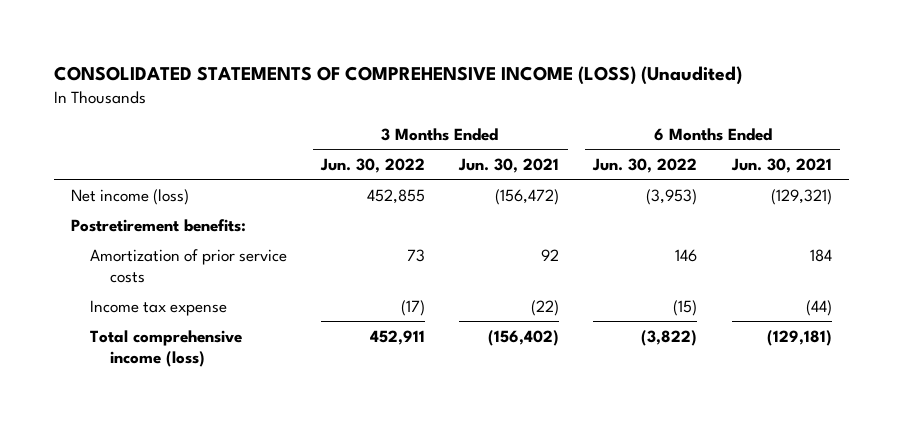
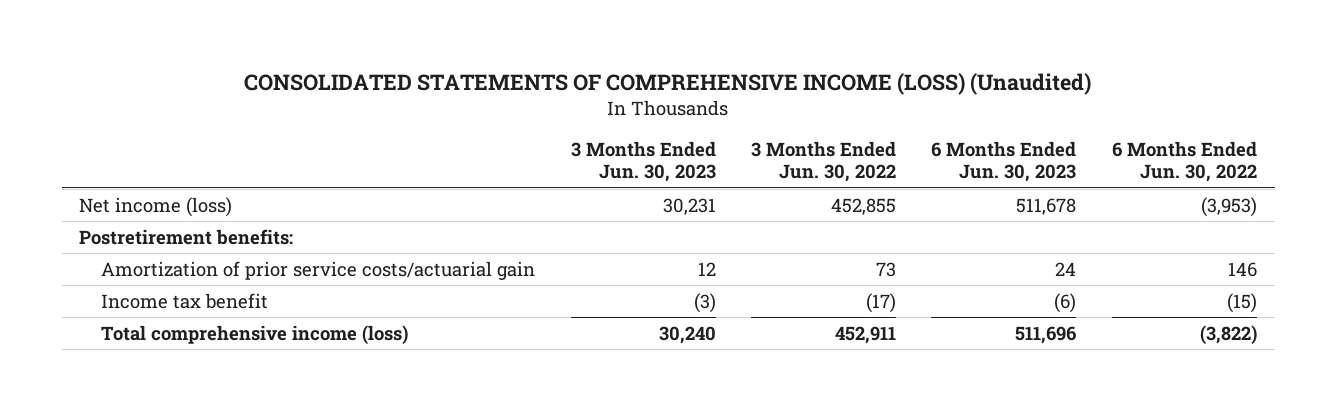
[458,158,560,174] Jun. 30, 2021 -> none
[730,158,832,174] Jun. 30, 2021 -> none
none -> [570,141,716,183] 3 Months Ended Jun. 30, 2023
none -> [931,141,1077,183] 6 Months Ended Jun. 30, 2023
[90,248,288,283] Amortization of prior service costs -> [101,260,536,280] Amortization of prior service costs/actuarial gain
[90,299,228,316] Income tax expense -> [101,292,269,309] Income tax benefit

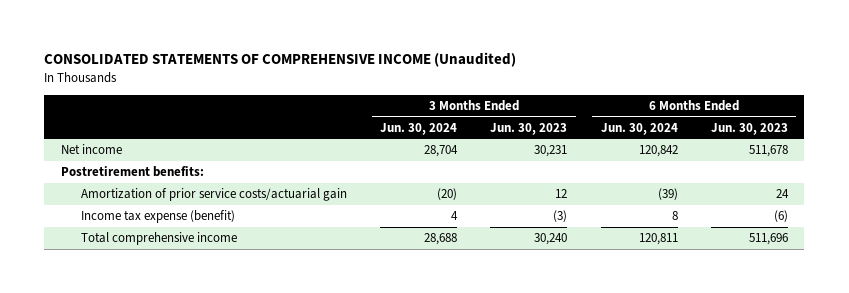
[244,73,1092,96] CONSOLIDATED STATEMENTS OF COMPREHENSIVE INCOME (LOSS) (Unaudited) -> [44,52,517,68] CONSOLIDATED STATEMENTS OF COMPREHENSIVE INCOME (Unaudited)
[751,141,897,183] 3 Months Ended Jun. 30, 2022 -> none
[1111,141,1257,183] 6 Months Ended Jun. 30, 2022 -> none
none -> [380,122,458,135] Jun. 30, 2024
none -> [600,122,678,135] Jun. 30, 2024
[79,196,233,217] Net income (loss) -> [60,144,122,155] Net income
[101,292,269,309] Income tax benefit -> [81,210,236,224] Income tax expense (benefit)
[101,324,409,345] Total comprehensive income (loss) -> [81,232,238,246] Total comprehensive income

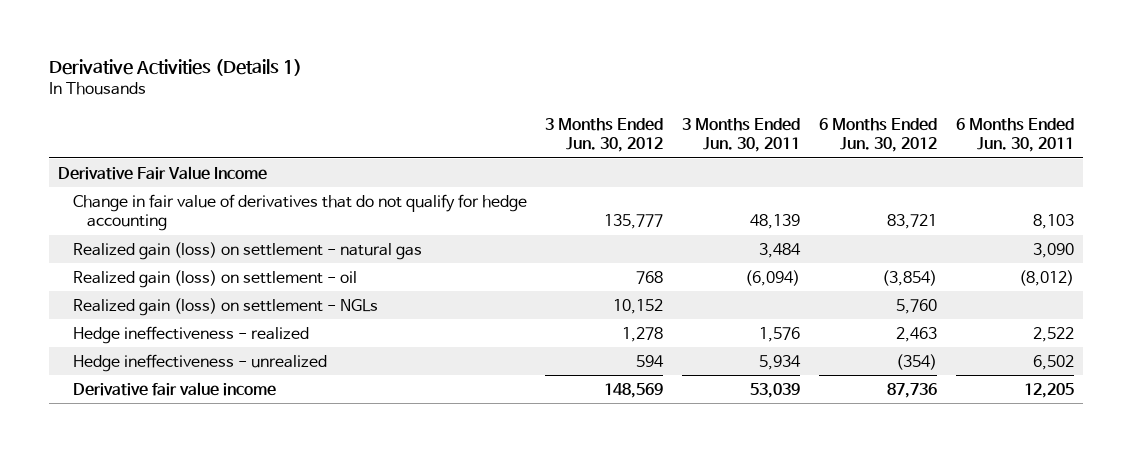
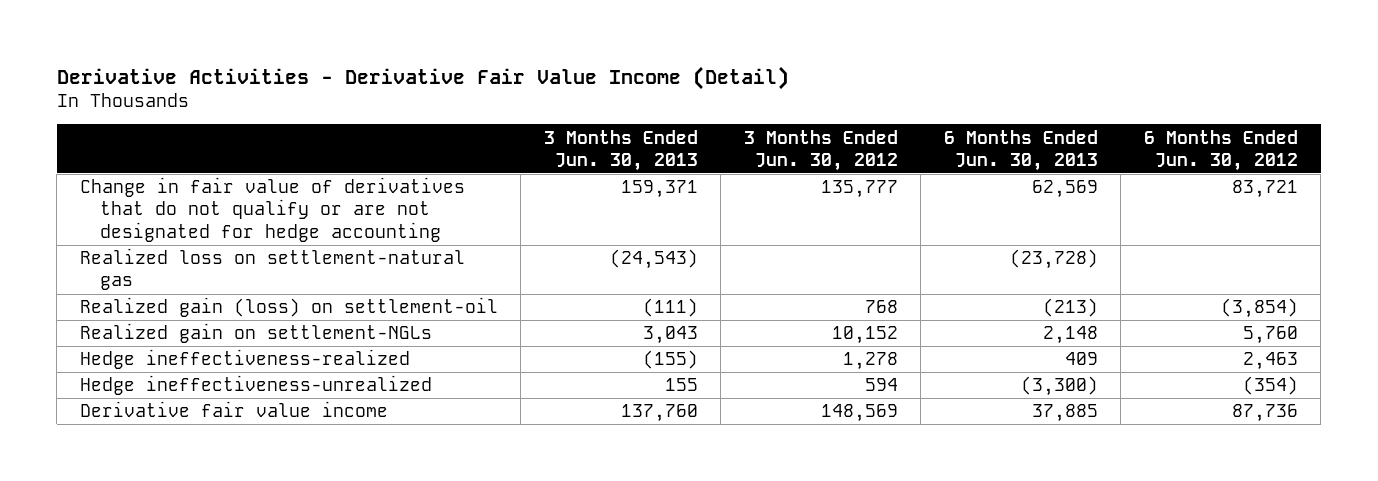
[48,59,302,77] Derivative Activities (Details 1) -> [56,65,789,90] Derivative Activities - Derivative Fair Value Income (Detail)
[682,117,801,153] 3 Months Ended Jun. 30, 2011 -> none
[955,117,1074,153] 6 Months Ended Jun. 30, 2011 -> none
none -> [543,129,698,171] 3 Months Ended Jun. 30, 2013
none -> [943,129,1098,171] 6 Months Ended Jun. 30, 2013
[58,165,268,180] Derivative Fair Value Income -> none
[72,193,527,232] Change in fair value of derivatives that do not qualify for hedge accounting -> [79,177,465,242] Change in fair value of derivatives that do not qualify or are not designated for hedge accounting
[72,241,422,260] Realized gain (loss) on settlement - natural gas -> [79,248,465,291] Realized loss on settlement-natural gas
[72,269,357,288] Realized gain (loss) on settlement - oil -> [79,297,498,318] Realized gain (loss) on settlement-oil
[72,297,378,316] Realized gain (loss) on settlement - NGLs -> [79,323,432,344] Realized gain on settlement-NGLs
[72,325,309,344] Hedge ineffectiveness - realized -> [79,349,410,370] Hedge ineffectiveness-realized
[72,353,327,372] Hedge ineffectiveness - unrealized -> [79,375,432,396] Hedge ineffectiveness-unrealized

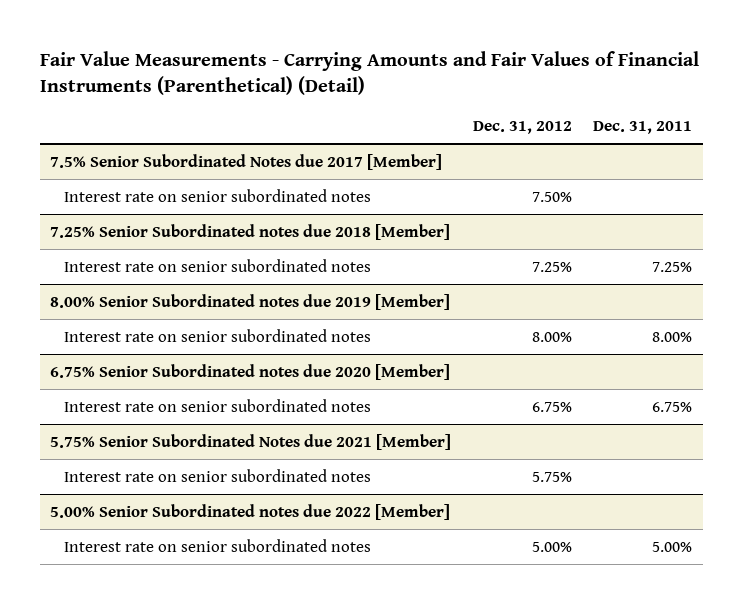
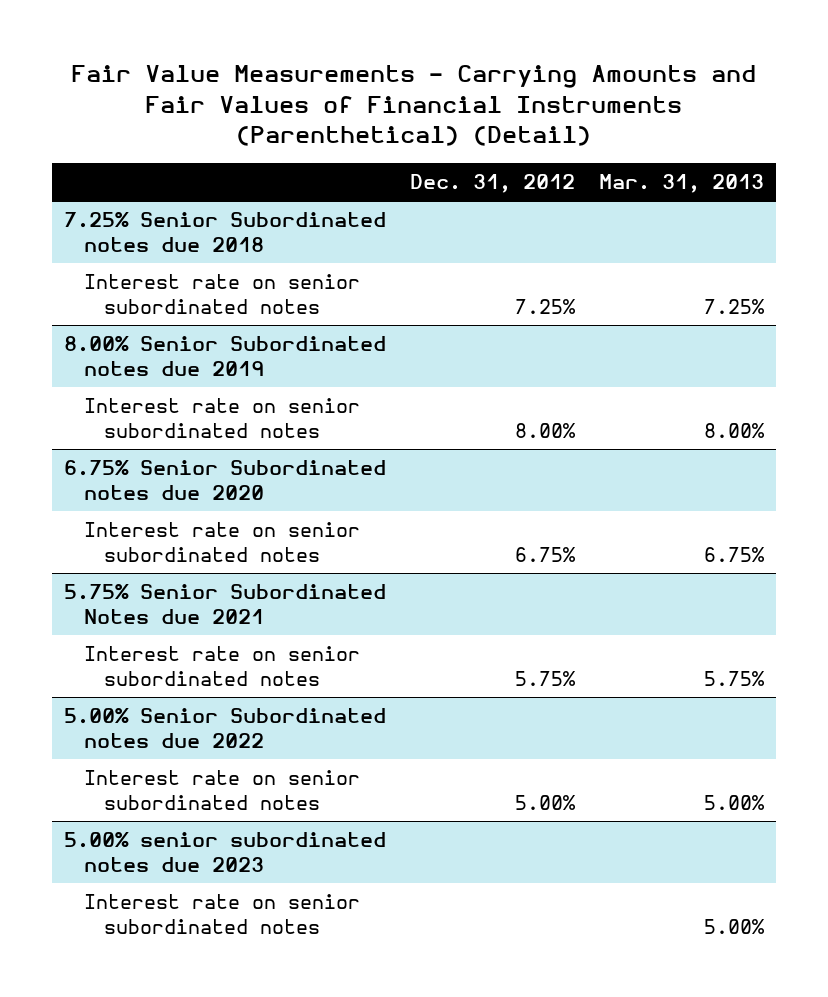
[592,121,692,135] Dec. 31, 2011 -> none
none -> [598,174,764,194] Mar. 31, 2013
[50,153,443,170] 7.5% Senior Subordinated Notes due 2017 [Member] -> none
[63,188,371,202] Interest rate on senior subordinated notes -> none
[50,223,451,240] 7.25% Senior Subordinated notes due 2018 [Member] -> [63,212,386,252] 7.25% Senior Subordinated notes due 2018
[50,293,451,310] 8.00% Senior Subordinated notes due 2019 [Member] -> [63,336,386,376] 8.00% Senior Subordinated notes due 2019
[50,363,451,380] 6.75% Senior Subordinated notes due 2020 [Member] -> [63,460,386,500] 6.75% Senior Subordinated notes due 2020
[50,433,452,450] 5.75% Senior Subordinated Notes due 2021 [Member] -> [63,584,386,624] 5.75% Senior Subordinated Notes due 2021
[50,503,451,520] 5.00% Senior Subordinated notes due 2022 [Member] -> [63,708,386,748] 5.00% Senior Subordinated notes due 2022
none -> [63,832,386,872] 5.00% senior subordinated notes due 2023
none -> [83,894,360,934] Interest rate on senior subordinated notes

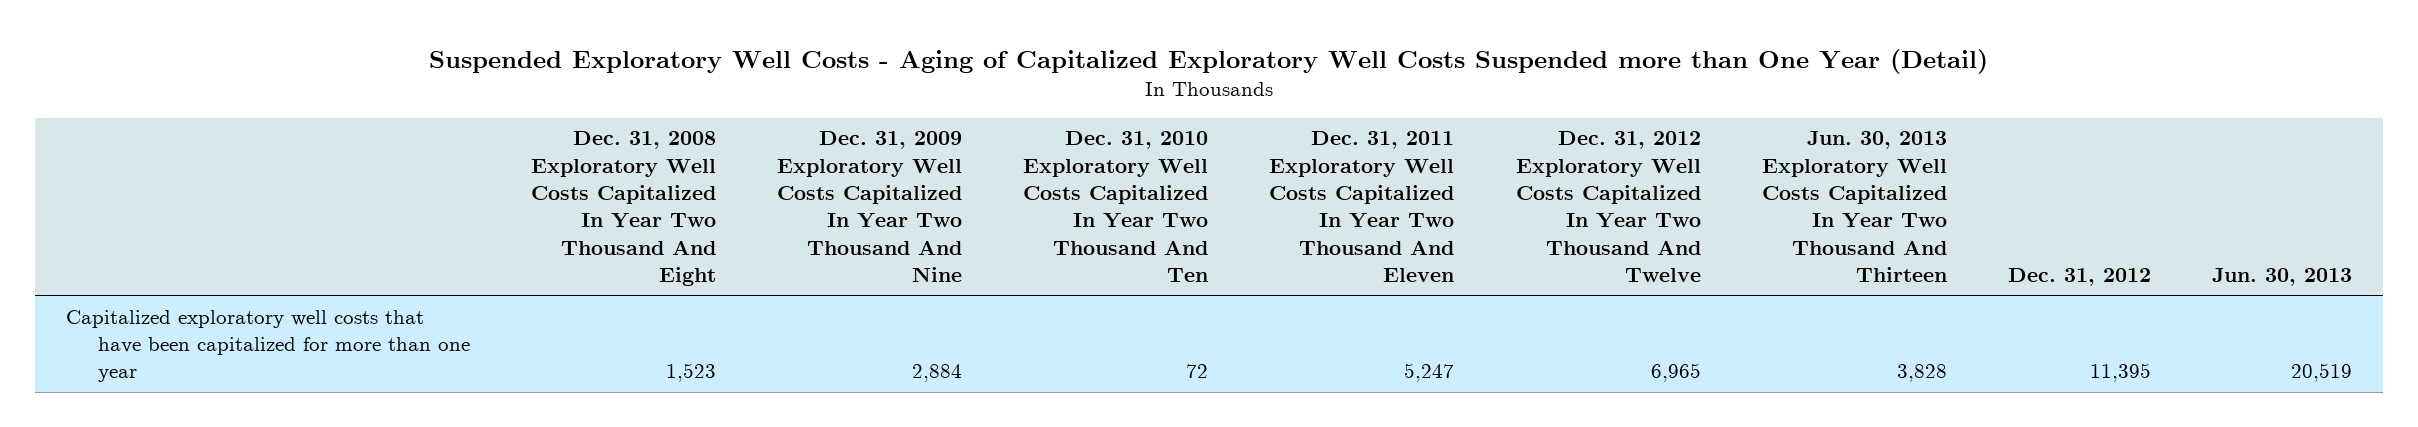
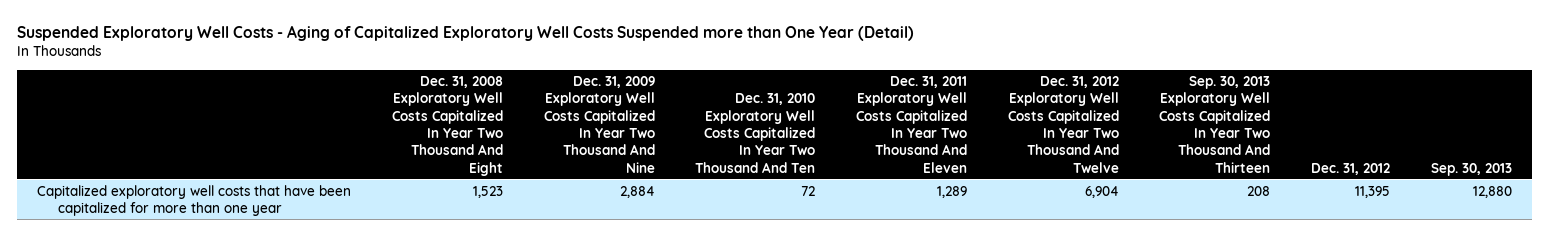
[1761,131,1947,283] Jun. 30, 2013 Exploratory Well Costs Capitalized In Year Two Thousand And Thirteen -> none
[2212,268,2353,287] Jun. 30, 2013 -> none
none -> [1159,75,1271,173] Sep. 30, 2013 Exploratory Well Costs Capitalized In Year Two Thousand And Thirteen
none -> [1430,162,1512,176] Sep. 30, 2013
[1404,363,1455,383] 5,247 -> [936,185,967,198] 1,289
[1650,363,1701,383] 6,965 -> [1084,185,1119,198] 6,904

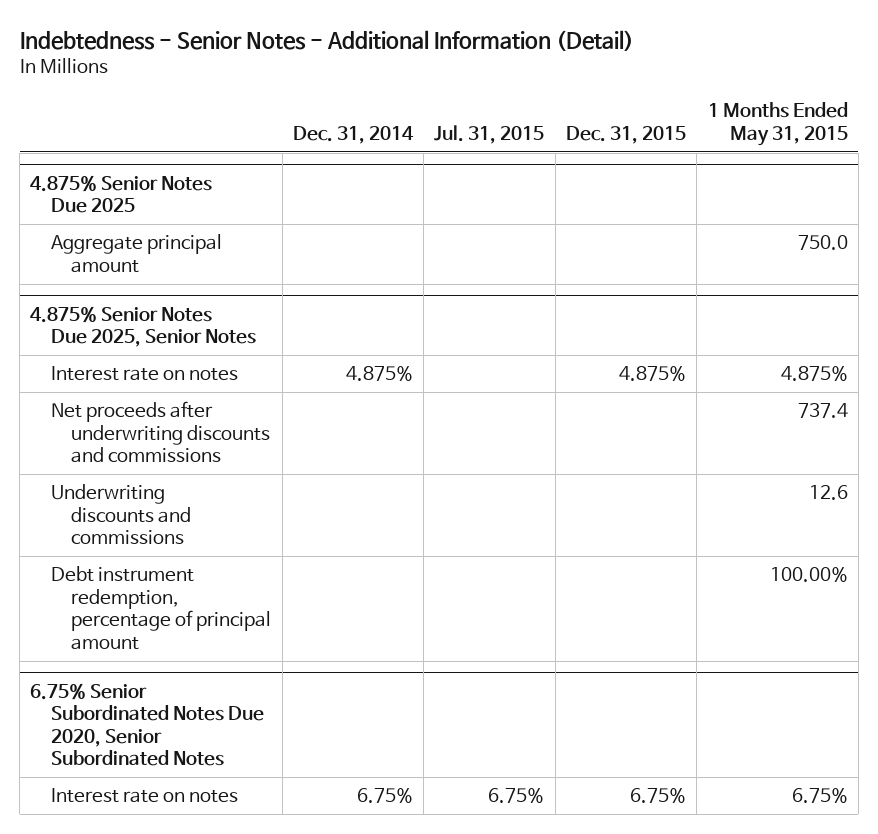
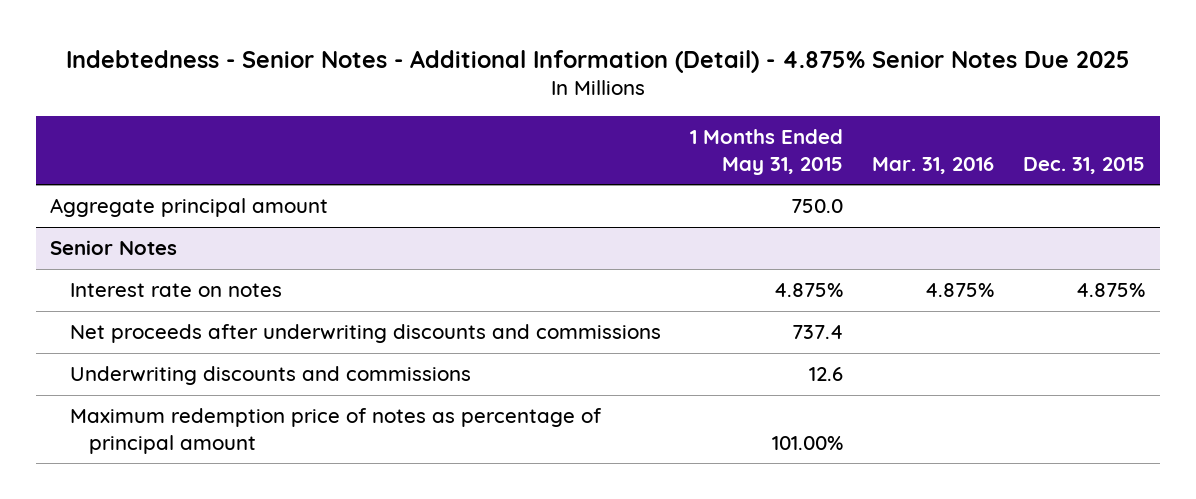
[19,30,634,52] Indebtedness - Senior Notes - Additional Information (Detail) -> [65,49,1130,73] Indebtedness - Senior Notes - Additional Information (Detail) - 4.875% Senior Notes Due 2025
[292,125,414,144] Dec. 31, 2014 -> none
[434,124,545,144] Jul. 31, 2015 -> none
none -> [872,156,995,174] Mar. 31, 2016
[30,174,213,214] 4.875% Senior Notes Due 2025 -> none
[30,305,256,348] 4.875% Senior Notes Due 2025, Senior Notes -> none
none -> [50,240,178,256] Senior Notes
[50,566,272,651] Debt instrument redemption, percentage of principal amount -> none
[30,682,264,767] 6.75% Senior Subordinated Notes Due 2020, Senior Subordinated Notes -> none
[50,788,238,804] Interest rate on notes -> none
none -> [69,408,602,454] Maximum redemption price of notes as percentage of principal amount

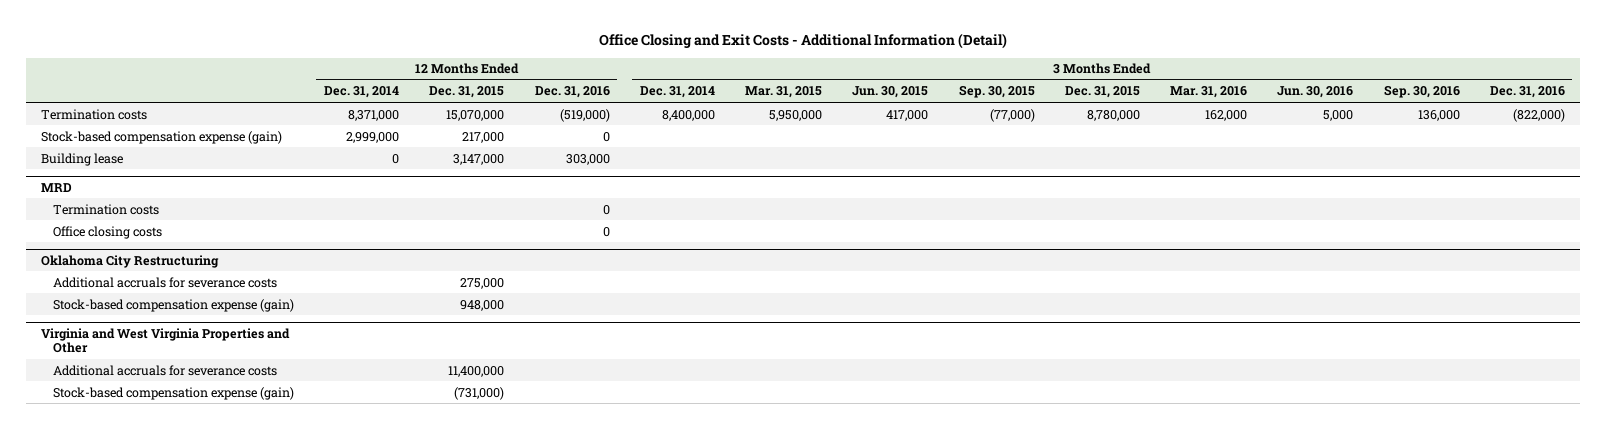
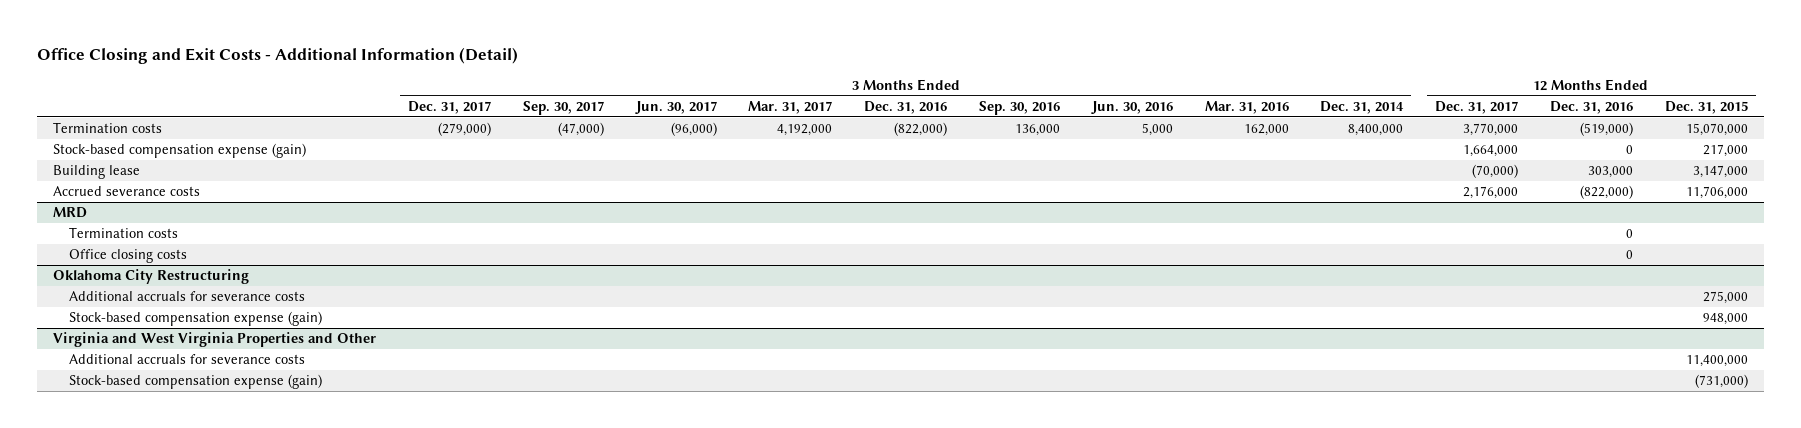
[324,86,400,99] Dec. 31, 2014 -> none
[745,86,823,99] Mar. 31, 2015 -> none
[852,86,929,99] Jun. 30, 2015 -> none
[958,85,1035,99] Sep. 30, 2015 -> none
[1064,86,1140,99] Dec. 31, 2015 -> none
none -> [407,100,491,114] Dec. 31, 2017
none -> [522,100,604,115] Sep. 30, 2017
none -> [634,100,717,114] Jun. 30, 2017
none -> [748,100,833,114] Mar. 31, 2017
none -> [1435,100,1519,114] Dec. 31, 2017
none -> [53,186,201,197] Accrued severance costs

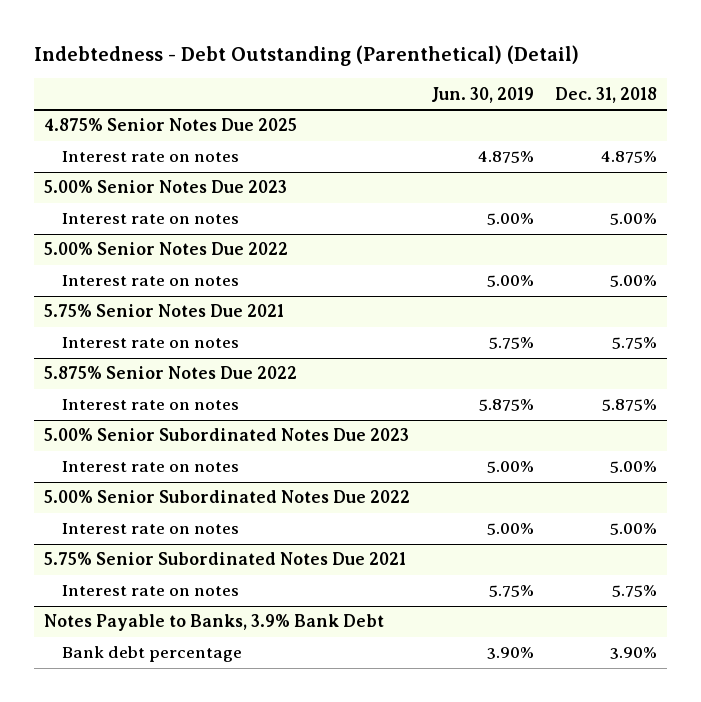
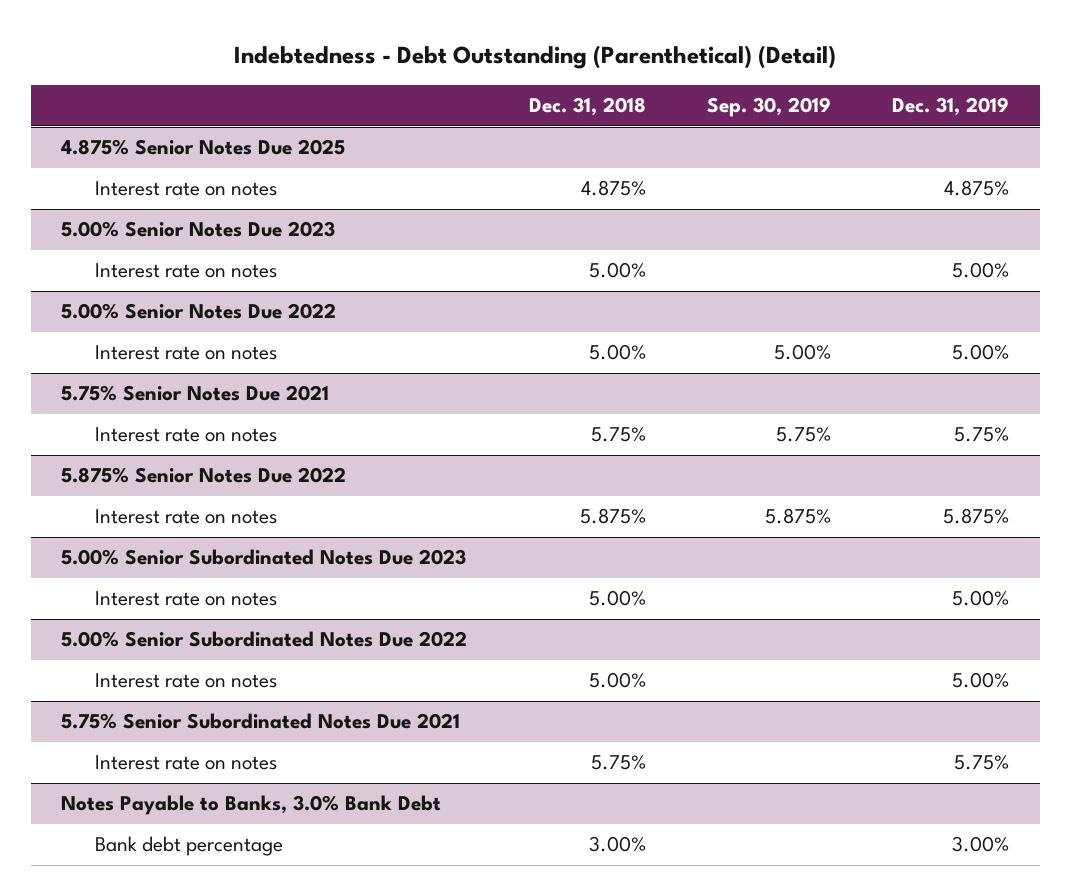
[431,86,535,103] Jun. 30, 2019 -> none
none -> [707,97,832,118] Sep. 30, 2019
none -> [892,97,1010,117] Dec. 31, 2019
[44,614,385,632] Notes Payable to Banks, 3.9% Bank Debt -> [61,795,442,816] Notes Payable to Banks, 3.0% Bank Debt
[609,647,657,660] 3.90% -> [588,836,646,853] 3.00%

